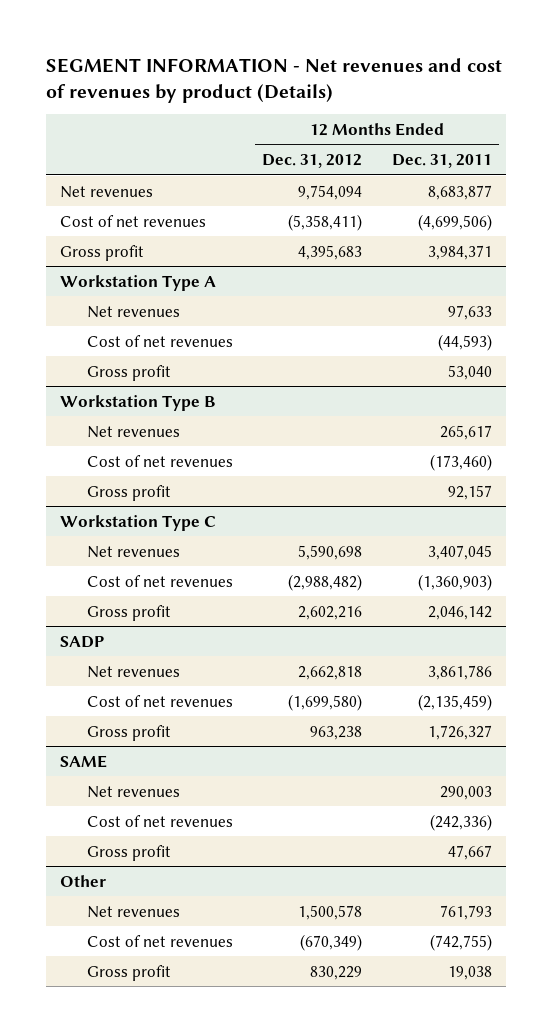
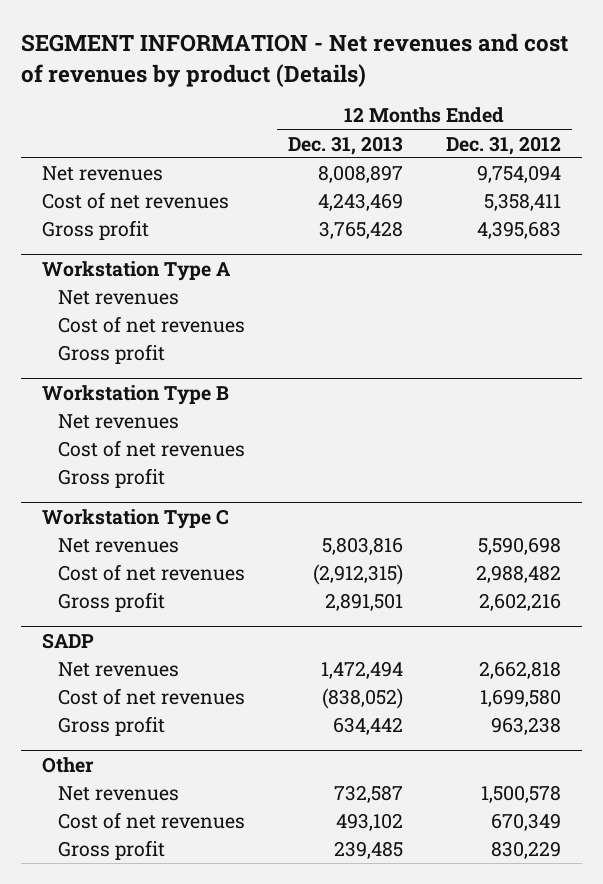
[391,154,492,169] Dec. 31, 2011 -> none
none -> [287,135,403,155] Dec. 31, 2013
[288,213,363,231] (5,358,411) -> [483,193,561,212] 5,358,411
[288,573,363,591] (2,988,482) -> [475,565,561,584] 2,988,482
[288,693,363,711] (1,699,580) -> [479,689,561,708] 1,699,580
[60,754,108,768] SAME -> none
[86,785,180,798] Net revenues -> none
[86,814,233,827] Cost of net revenues -> none
[86,844,171,861] Gross profit -> none
[300,933,363,951] (670,349) -> [490,813,561,832] 670,349

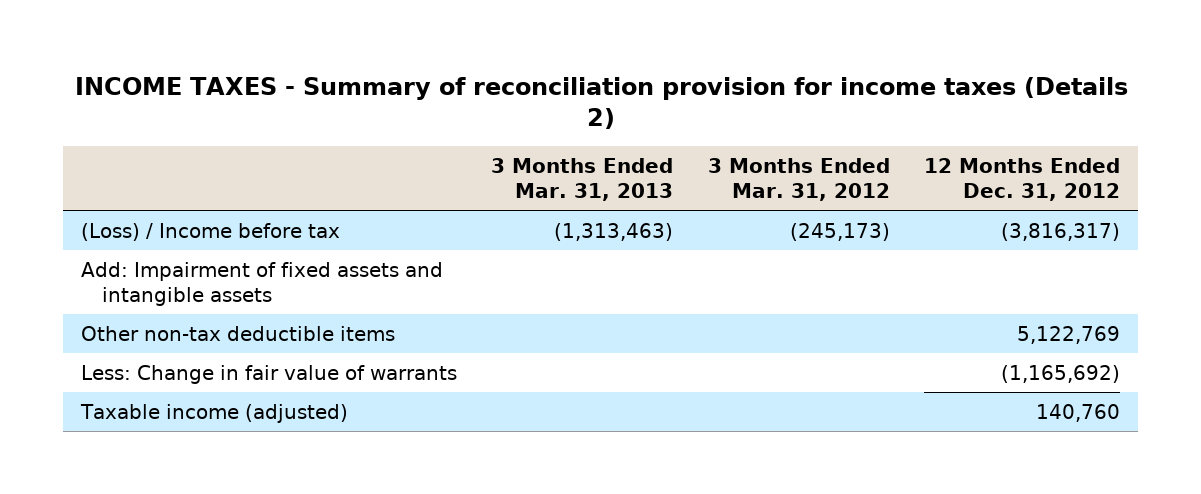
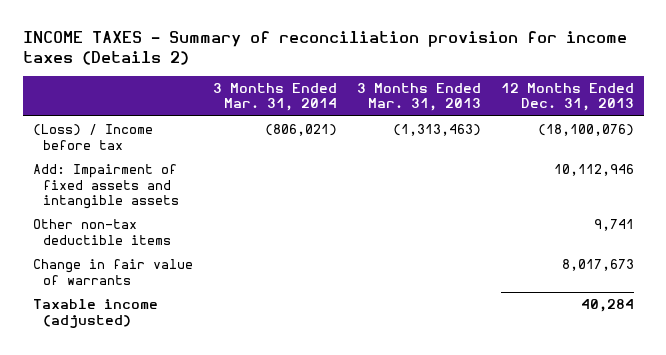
[707,158,890,201] 3 Months Ended Mar. 31, 2012 -> none
[924,158,1121,201] 12 Months Ended Dec. 31, 2012 -> none
none -> [212,83,337,112] 3 Months Ended Mar. 31, 2014
none -> [500,83,634,112] 12 Months Ended Dec. 31, 2013
[80,365,457,385] Less: Change in fair value of warrants -> [32,259,193,285] Change in fair value of warrants

